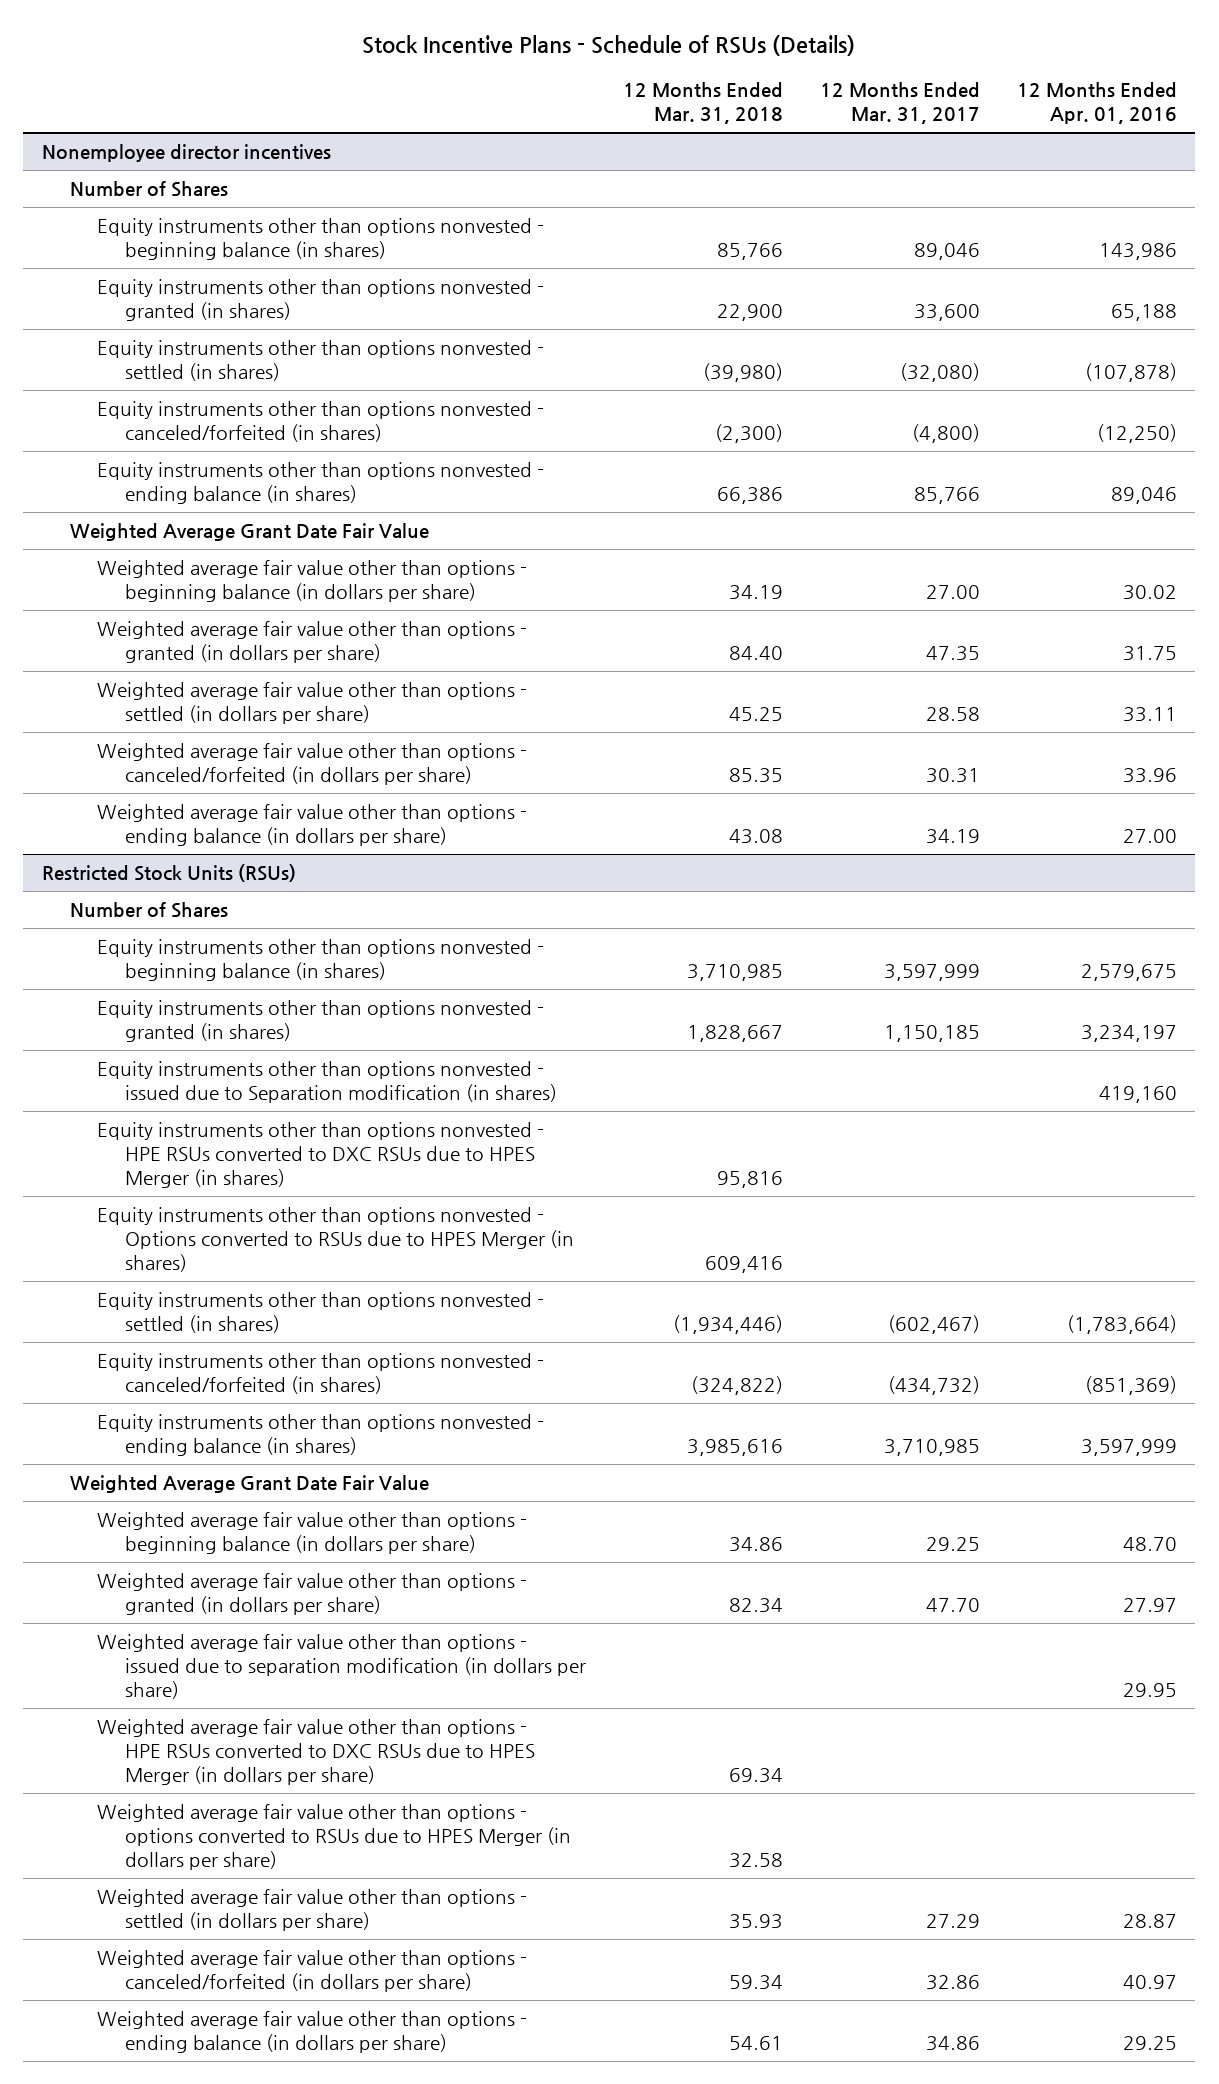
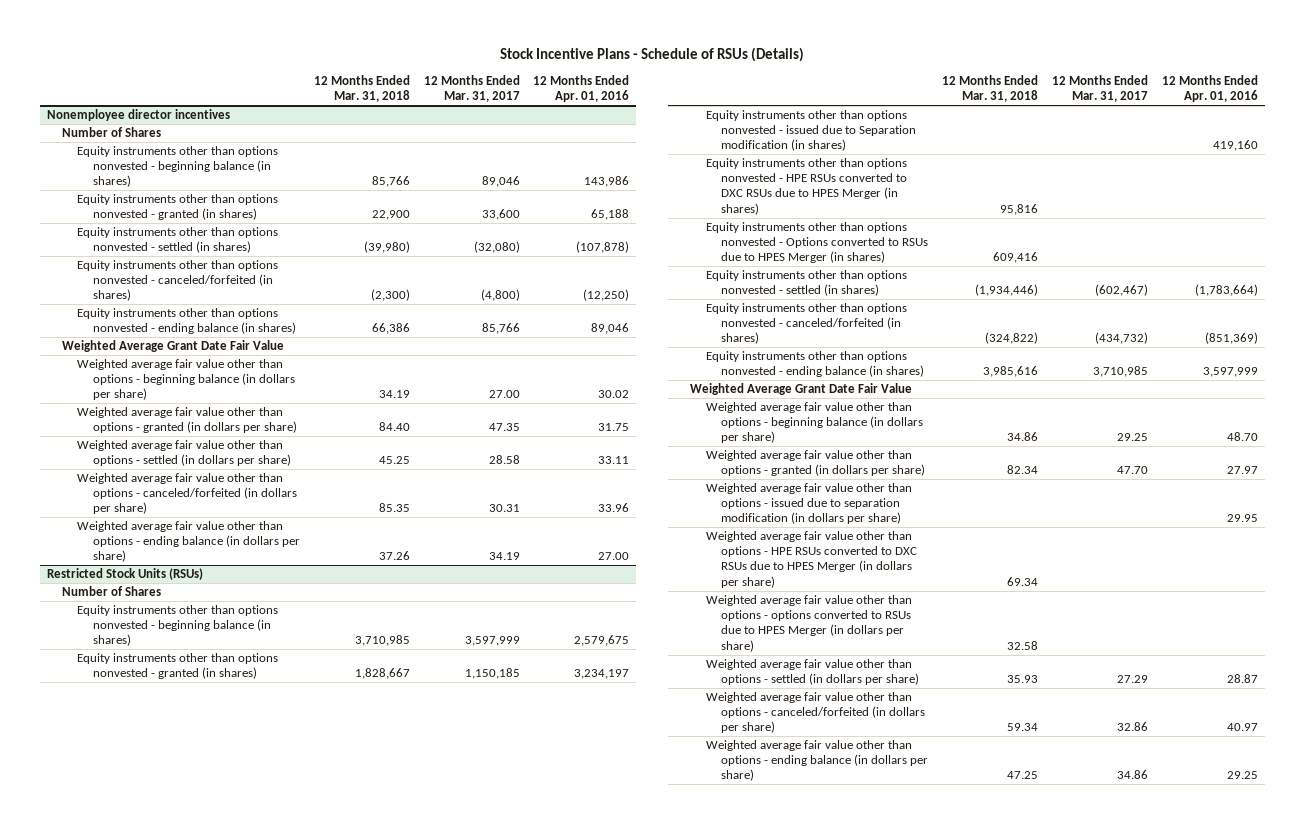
[728,829,783,845] 43.08 -> [378,551,410,561] 37.26
[728,2036,783,2051] 54.61 -> [1007,771,1039,780] 47.25

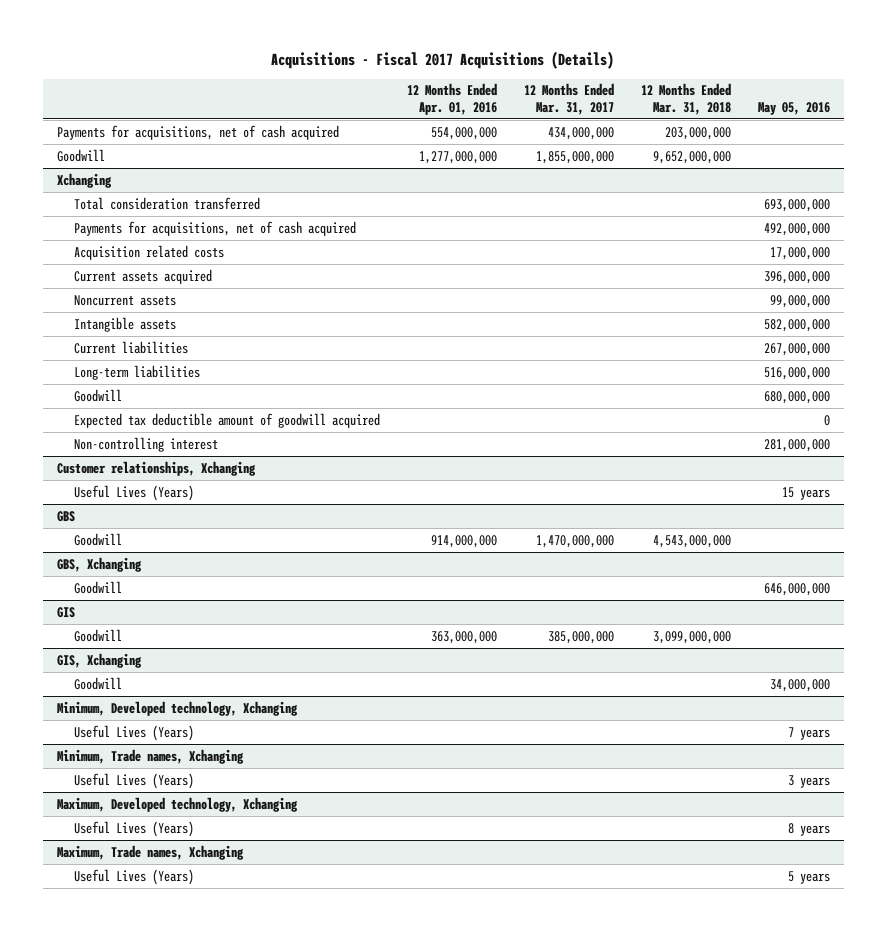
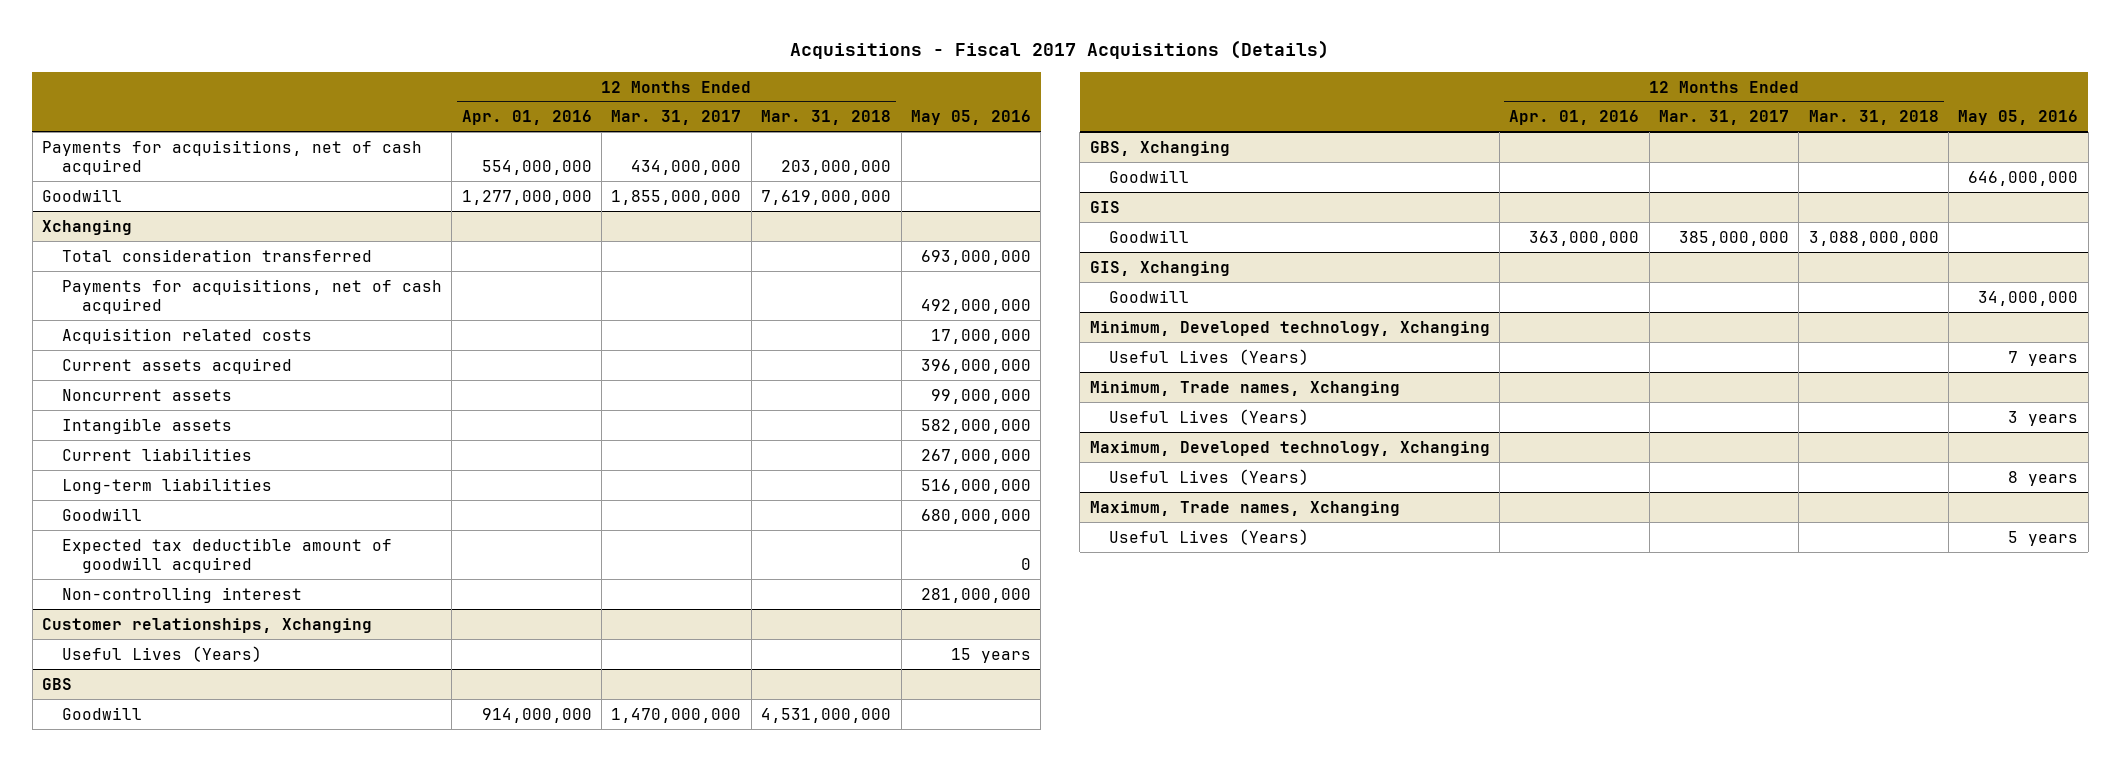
[653,150,732,164] 9,652,000,000 -> [761,189,892,205] 7,619,000,000
[653,534,732,548] 4,543,000,000 -> [761,707,892,723] 4,531,000,000
[653,630,732,644] 3,099,000,000 -> [1808,230,1939,246] 3,088,000,000

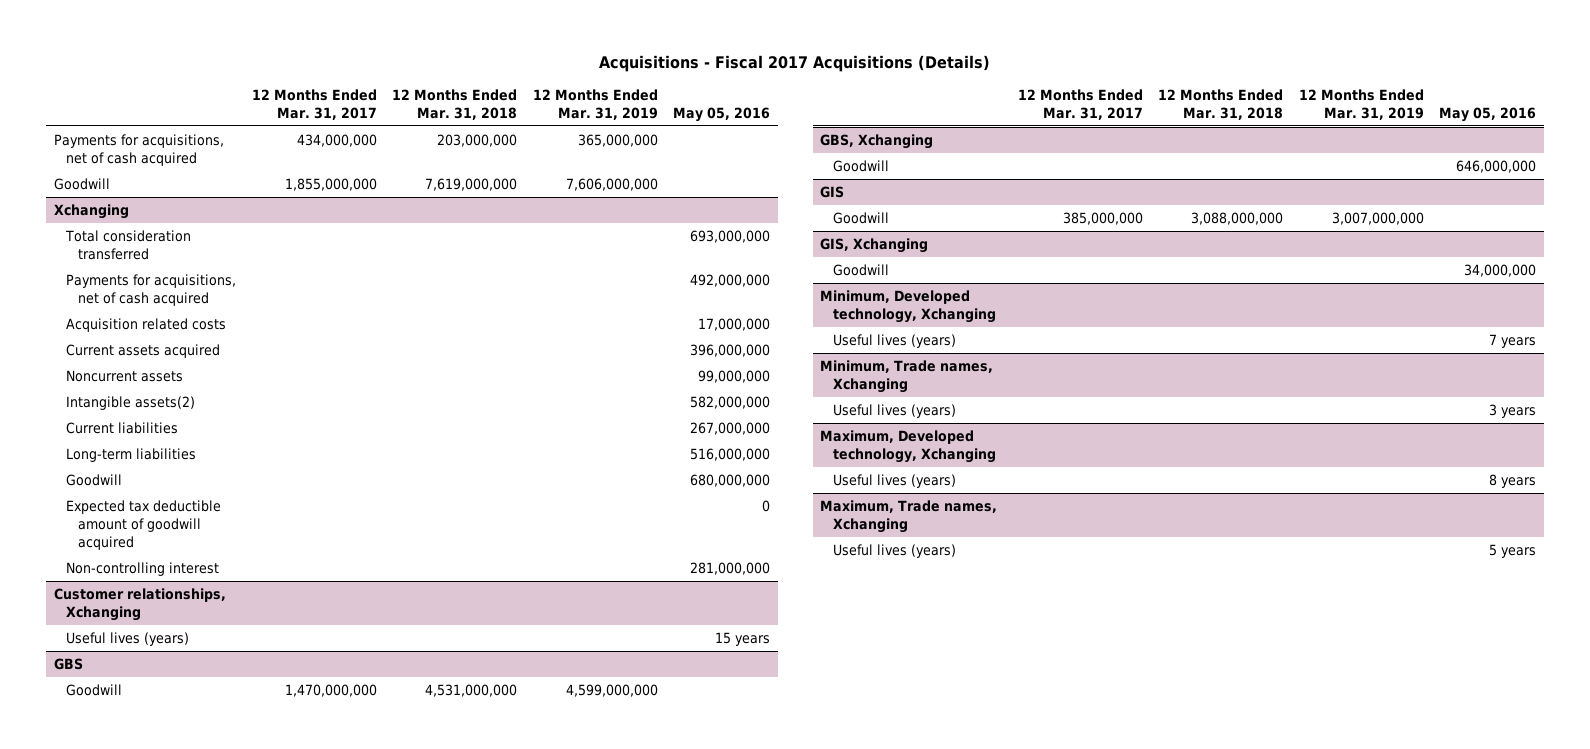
[461,110,592,126] Apr. 01, 2016 -> none
none -> [532,88,658,120] 12 Months Ended Mar. 31, 2019
[61,417,232,434] Intangible assets -> [66,396,196,411] Intangible assets(2)
[61,645,262,662] Useful Lives (Years) -> [66,632,190,647] Useful lives (years)
[1109,348,1310,365] Useful Lives (Years) -> [832,334,956,349] Useful lives (years)
[1109,408,1310,425] Useful Lives (Years) -> [832,404,956,419] Useful lives (years)
[1109,468,1310,485] Useful Lives (Years) -> [832,474,956,489] Useful lives (years)
[1109,528,1310,545] Useful Lives (Years) -> [832,544,956,559] Useful lives (years)

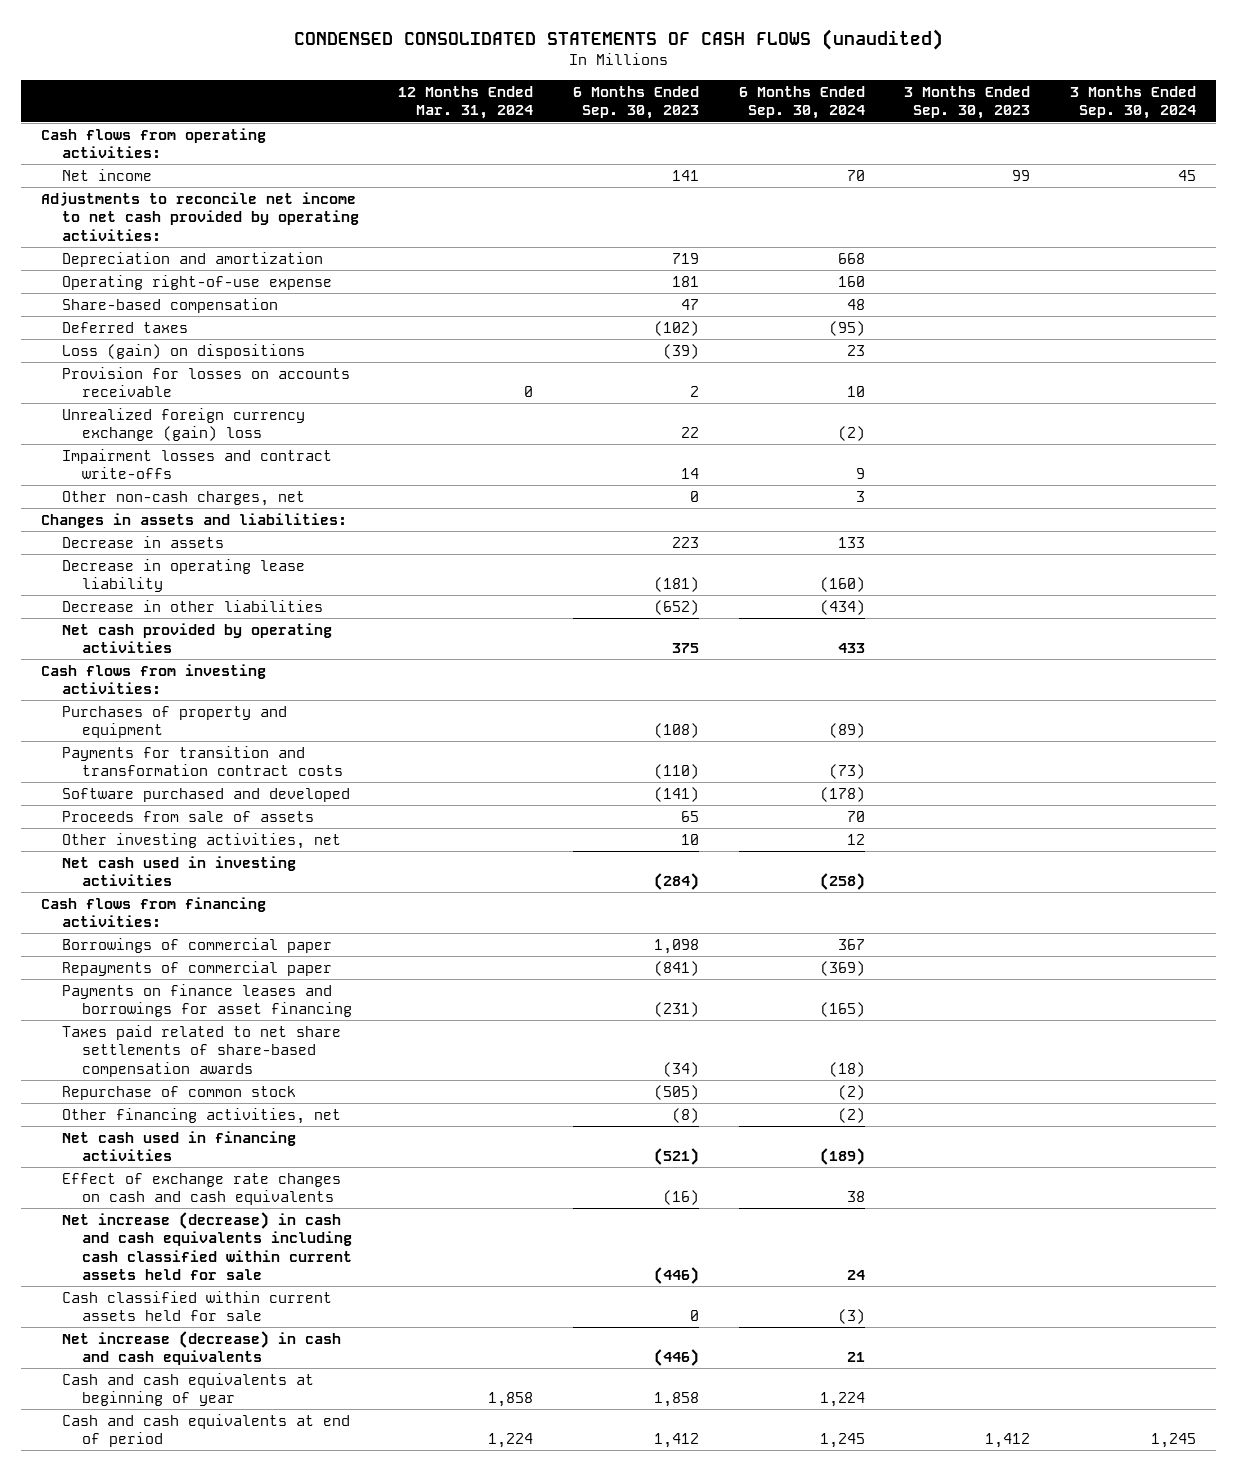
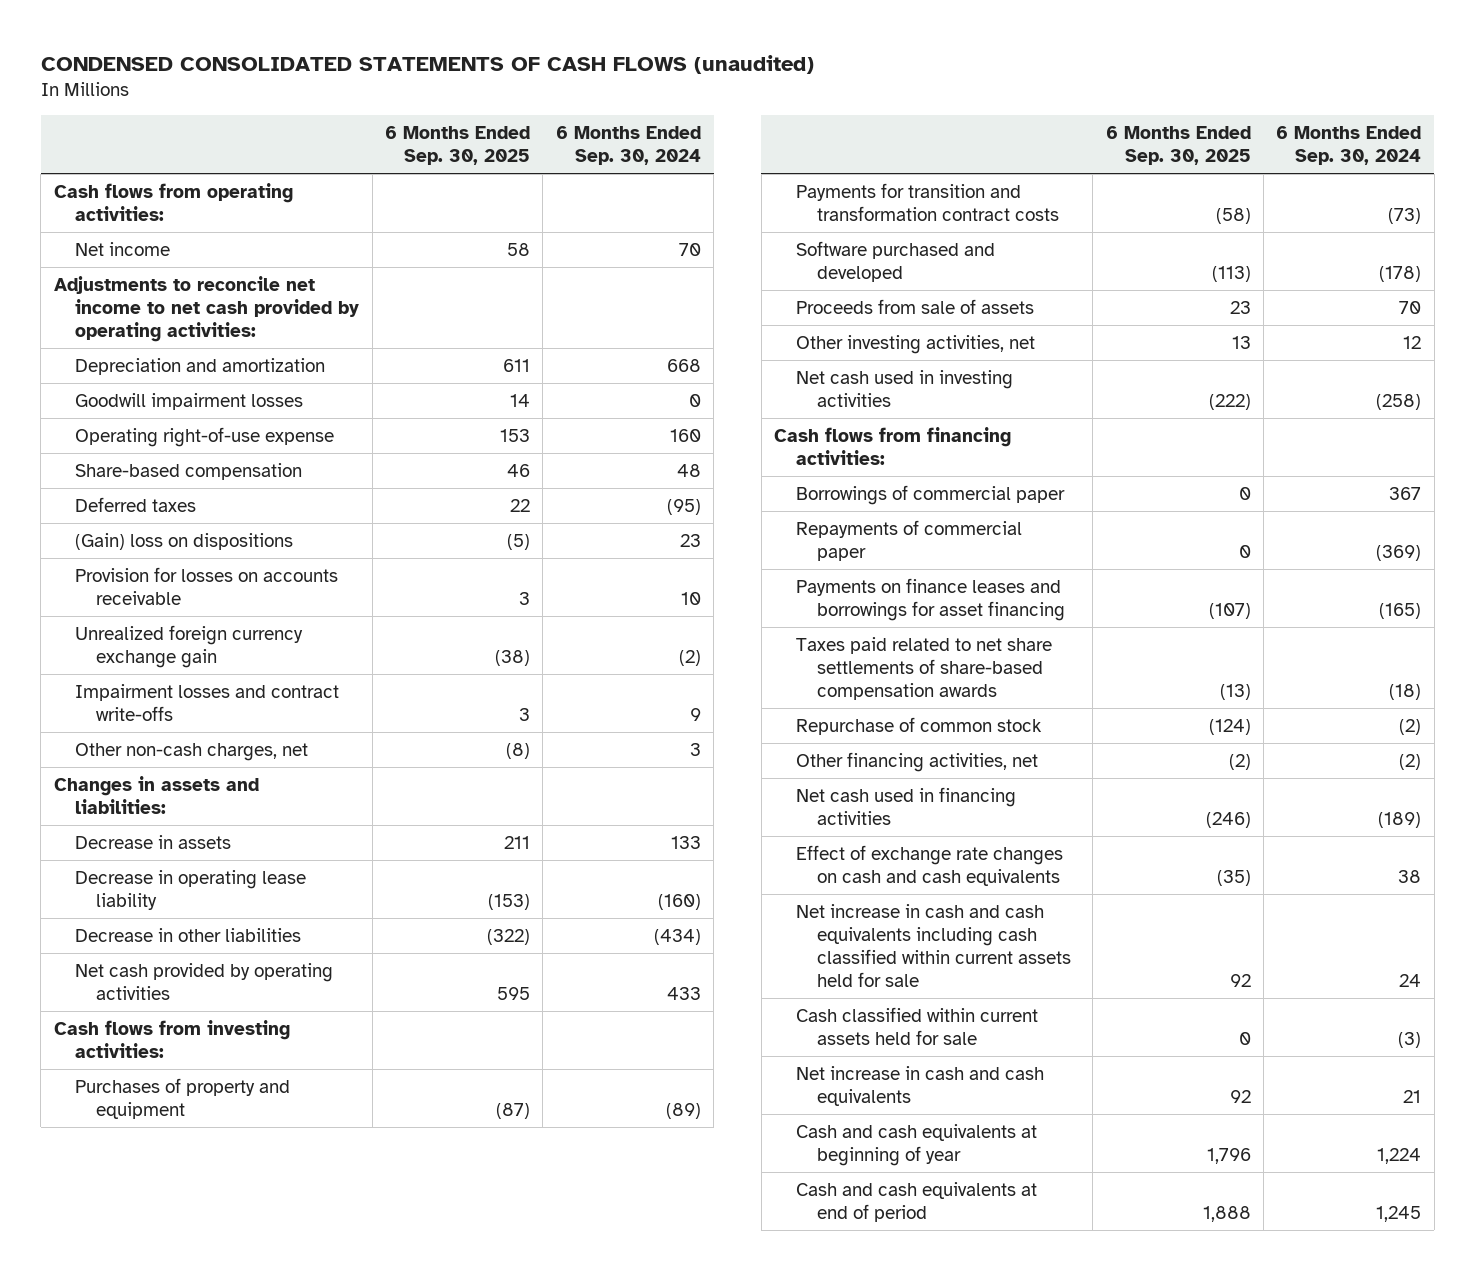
[398,85,534,120] 12 Months Ended Mar. 31, 2024 -> none
[572,85,699,120] 6 Months Ended Sep. 30, 2023 -> none
[904,85,1031,120] 3 Months Ended Sep. 30, 2023 -> none
[1070,85,1197,120] 3 Months Ended Sep. 30, 2024 -> none
none -> [385,126,531,166] 6 Months Ended Sep. 30, 2025
none -> [75,392,304,410] Goodwill impairment losses
[61,343,305,359] Loss (gain) on dispositions -> [75,532,294,550] (Gain) loss on dispositions
[61,407,305,442] Unrealized foreign currency exchange (gain) loss -> [75,624,304,668] Unrealized foreign currency exchange gain
[61,1211,353,1281] Net increase (decrease) in cash and cash equivalents including cash classified within current assets held for sale -> [795,903,1071,987] Net increase in cash and cash equivalents including cash classified within current assets held for sale
[61,1330,341,1366] Net increase (decrease) in cash and cash equivalents -> [795,1065,1044,1106] Net increase in cash and cash equivalents

